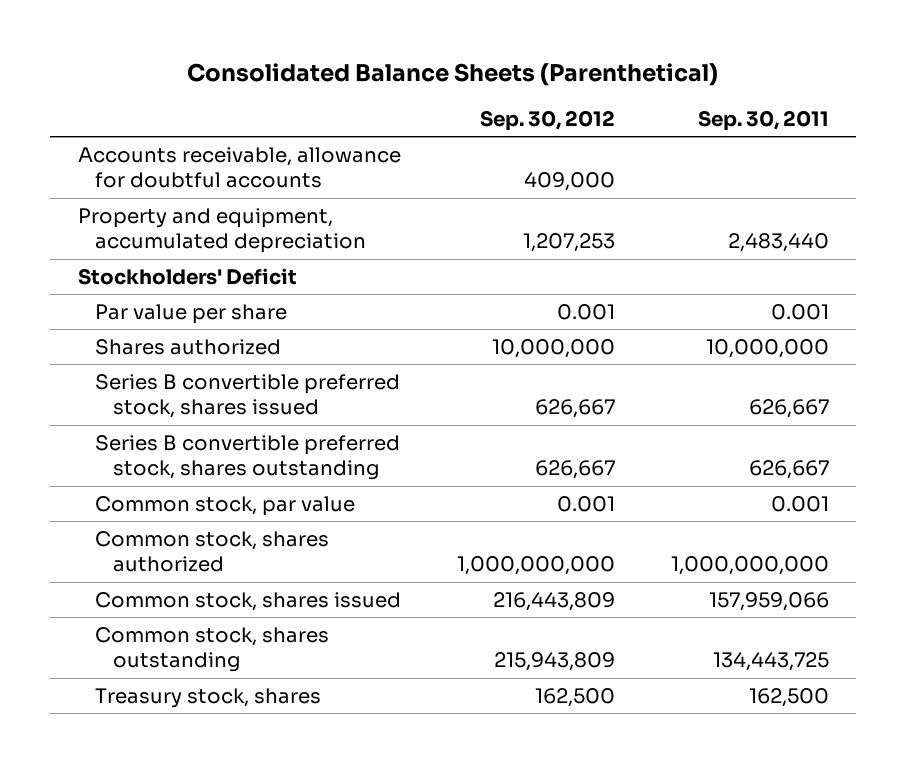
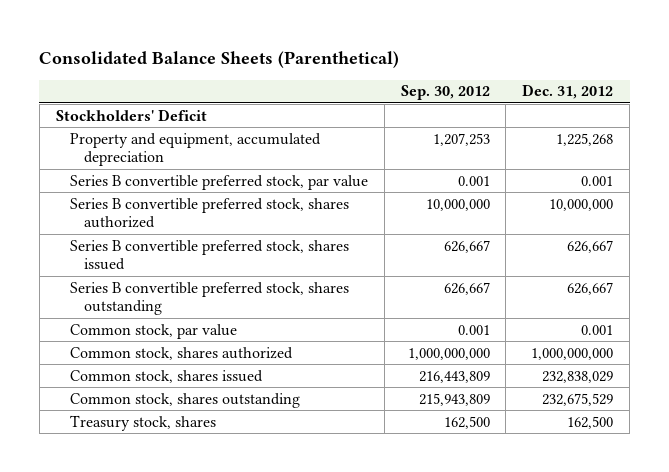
[697,110,829,132] Sep. 30, 2011 -> none
none -> [522,84,614,100] Dec. 31, 2012
[77,147,401,189] Accounts receivable, allowance for doubtful accounts -> none
[77,208,367,254] Property and equipment, accumulated depreciation -> [70,132,322,167] Property and equipment, accumulated depreciation
[95,304,288,325] Par value per share -> [70,174,369,190] Series B convertible preferred stock, par value
[95,339,282,356] Shares authorized -> [70,197,350,229] Series B convertible preferred stock, shares authorized

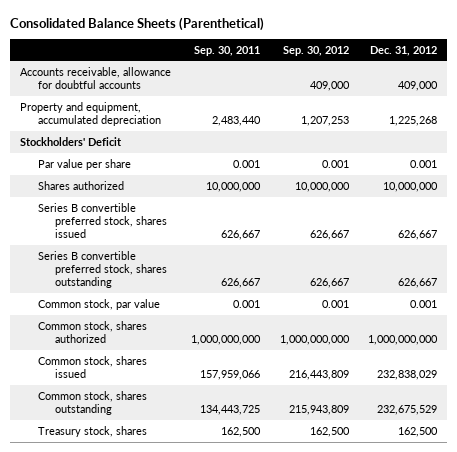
none -> [193,45,260,56] Sep. 30, 2011
none -> [20,66,172,90] Accounts receivable, allowance for doubtful accounts
[55,108,207,121] Stockholders' Deficit -> [20,136,123,146] Stockholders' Deficit
[70,174,369,190] Series B convertible preferred stock, par value -> [37,158,131,170] Par value per share
[70,197,350,229] Series B convertible preferred stock, shares authorized -> [37,180,124,190] Shares authorized

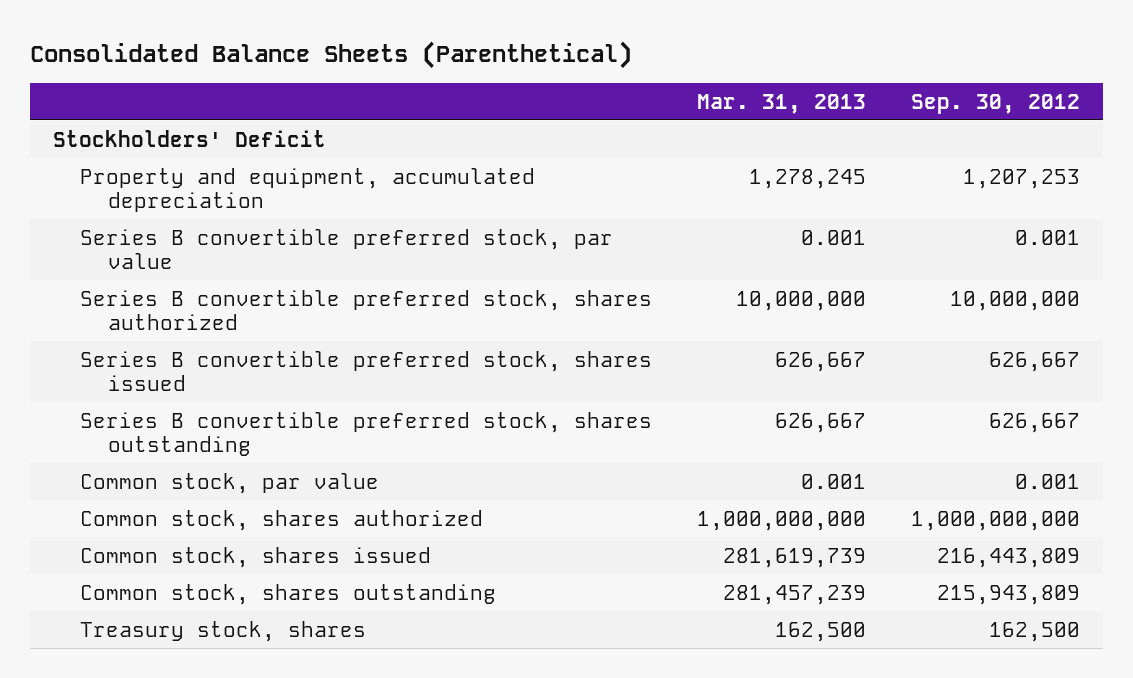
[193,45,260,56] Sep. 30, 2011 -> none
[370,45,438,56] Dec. 31, 2012 -> none
none -> [697,93,867,114] Mar. 31, 2013
[20,66,172,90] Accounts receivable, allowance for doubtful accounts -> none
[20,101,161,127] Property and equipment, accumulated depreciation -> [80,167,536,213] Property and equipment, accumulated depreciation
[37,158,131,170] Par value per share -> [80,228,614,270] Series B convertible preferred stock, par value
[37,180,124,190] Shares authorized -> [80,289,653,331] Series B convertible preferred stock, shares authorized

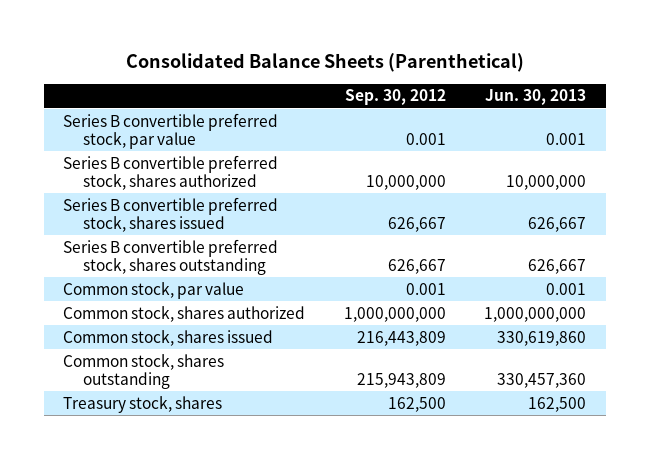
[697,93,867,114] Mar. 31, 2013 -> none
none -> [485,89,587,106] Jun. 30, 2013
[52,129,326,147] Stockholders' Deficit -> none
[80,167,536,213] Property and equipment, accumulated depreciation -> none

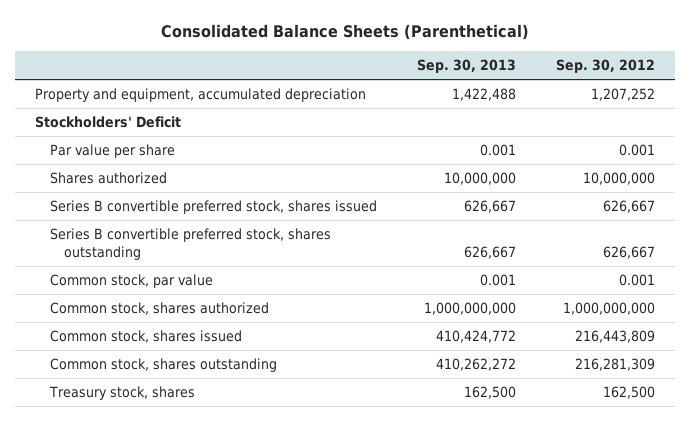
[485,89,587,106] Jun. 30, 2013 -> none
none -> [416,59,516,74] Sep. 30, 2013
none -> [35,88,367,103] Property and equipment, accumulated depreciation
none -> [35,116,182,129] Stockholders' Deficit
[62,112,278,150] Series B convertible preferred stock, par value -> [49,144,175,159] Par value per share
[62,154,278,191] Series B convertible preferred stock, shares authorized -> [49,172,167,185] Shares authorized
[356,373,446,389] 215,943,809 -> [574,358,655,372] 216,281,309

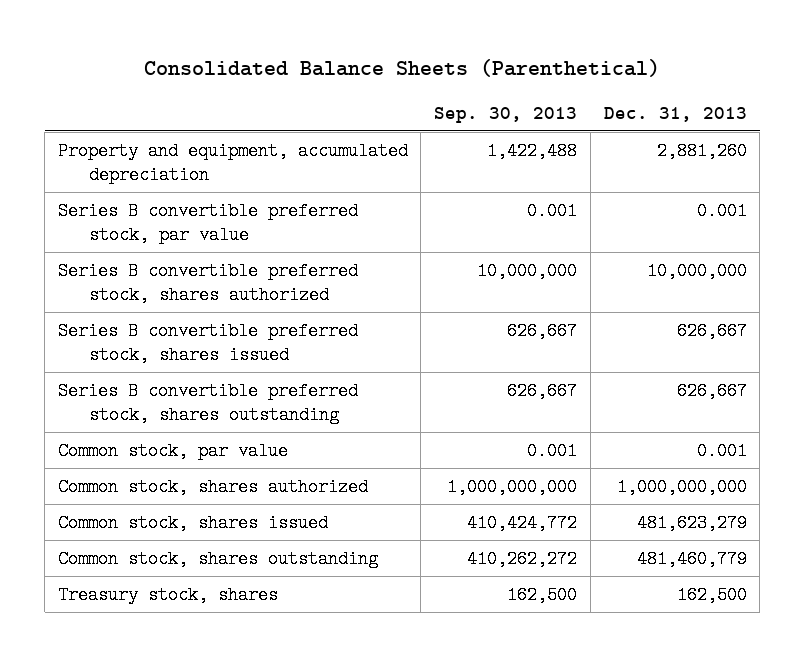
[555,59,655,74] Sep. 30, 2012 -> none
none -> [603,107,747,123] Dec. 31, 2013
[35,116,182,129] Stockholders' Deficit -> none
[49,144,175,159] Par value per share -> [57,201,358,245] Series B convertible preferred stock, par value
[49,172,167,185] Shares authorized -> [57,261,358,305] Series B convertible preferred stock, shares authorized

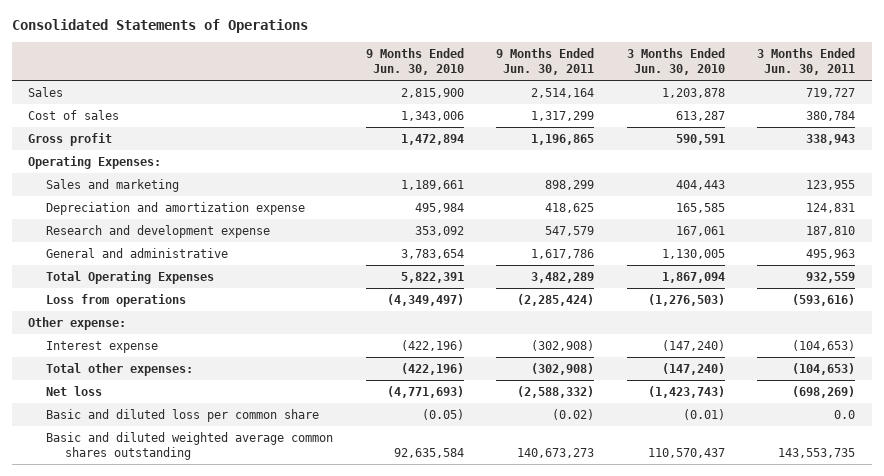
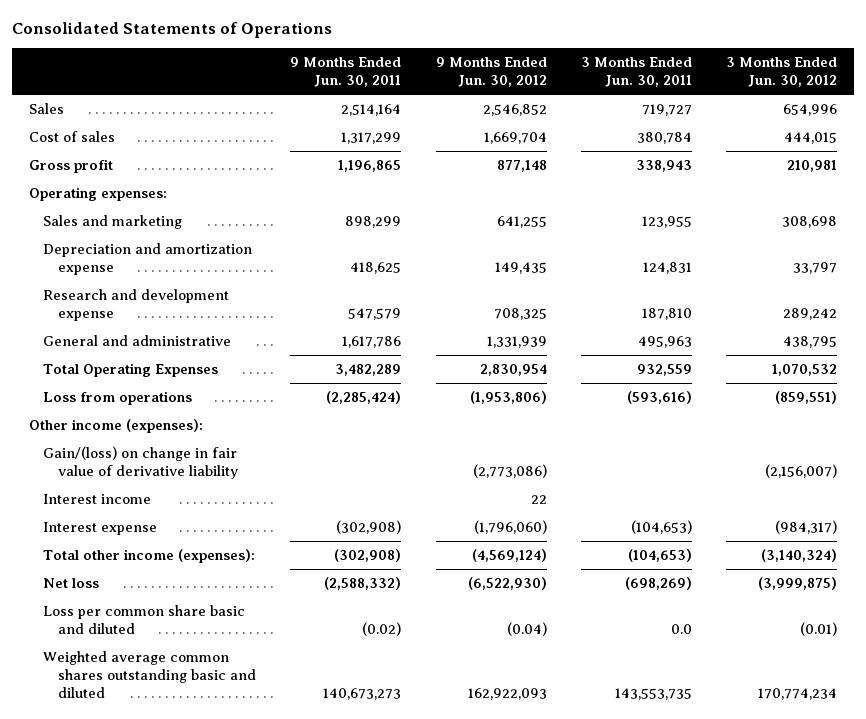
[365,48,464,76] 9 Months Ended Jun. 30, 2010 -> none
[626,48,725,76] 3 Months Ended Jun. 30, 2010 -> none
none -> [435,57,547,88] 9 Months Ended Jun. 30, 2012
none -> [725,57,837,88] 3 Months Ended Jun. 30, 2012
[28,156,162,170] Operating Expenses: -> [28,187,167,202] Operating expenses:
[28,317,127,331] Other expense: -> [28,419,203,434] Other income (expenses):
none -> [43,446,239,480] Gain/(loss) on change in fair value of derivative liability
none -> [43,494,152,505] Interest income
[46,363,194,377] Total other expenses: -> [43,549,256,564] Total other income (expenses):
[46,409,320,423] Basic and diluted loss per common share -> [43,605,246,635] Loss per common share basic and diluted
[46,432,334,460] Basic and diluted weighted average common shares outstanding -> [43,651,257,699] Weighted average common shares outstanding basic and diluted

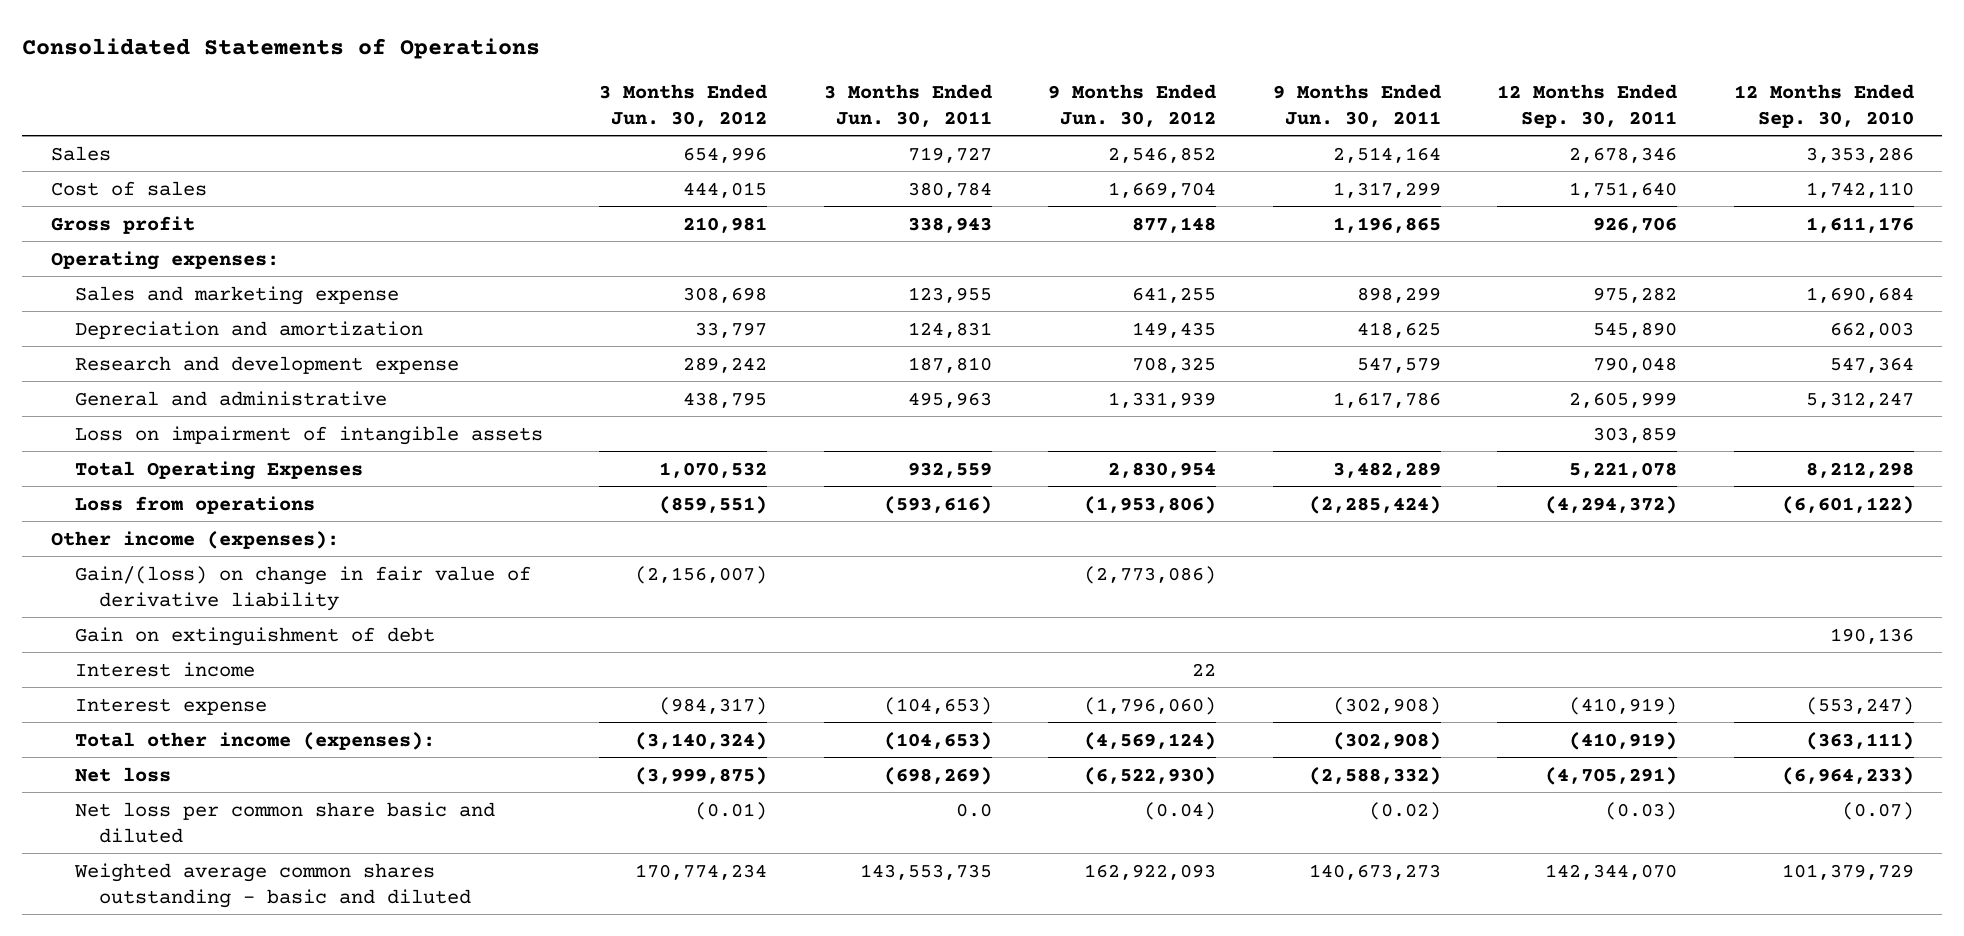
none -> [1497,83,1678,128] 12 Months Ended Sep. 30, 2011
none -> [1733,83,1914,128] 12 Months Ended Sep. 30, 2010
[43,215,183,230] Sales and marketing -> [74,285,399,305] Sales and marketing expense
[43,243,253,276] Depreciation and amortization expense -> [74,320,423,339] Depreciation and amortization
none -> [74,425,543,445] Loss on impairment of intangible assets
none -> [74,626,435,646] Gain on extinguishment of debt
[43,605,246,635] Loss per common share basic and diluted -> [74,801,495,843] Net loss per common share basic and diluted
[43,651,257,699] Weighted average common shares outstanding basic and diluted -> [73,862,471,908] Weighted average common shares outstanding - basic and diluted

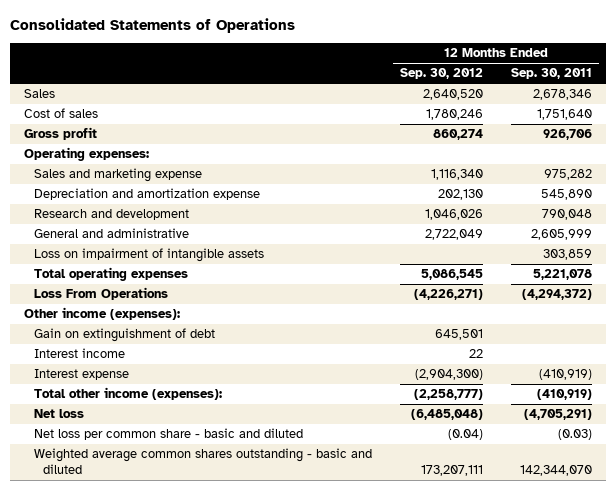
[599,83,768,127] 3 Months Ended Jun. 30, 2012 -> none
[823,83,992,127] 3 Months Ended Jun. 30, 2011 -> none
[1048,83,1217,127] 9 Months Ended Jun. 30, 2012 -> none
[1272,83,1441,127] 9 Months Ended Jun. 30, 2011 -> none
[1733,83,1914,128] 12 Months Ended Sep. 30, 2010 -> none
none -> [399,68,483,80] Sep. 30, 2012
[74,320,423,339] Depreciation and amortization -> [33,188,260,201] Depreciation and amortization expense
[74,355,459,374] Research and development expense -> [33,209,189,221] Research and development
[74,460,363,480] Total Operating Expenses -> [33,267,188,282] Total operating expenses
[74,495,315,514] Loss from operations -> [33,287,168,301] Loss From Operations
[74,565,531,611] Gain/(loss) on change in fair value of derivative liability -> none
[74,801,495,843] Net loss per common share basic and diluted -> [33,428,303,441] Net loss per common share - basic and diluted

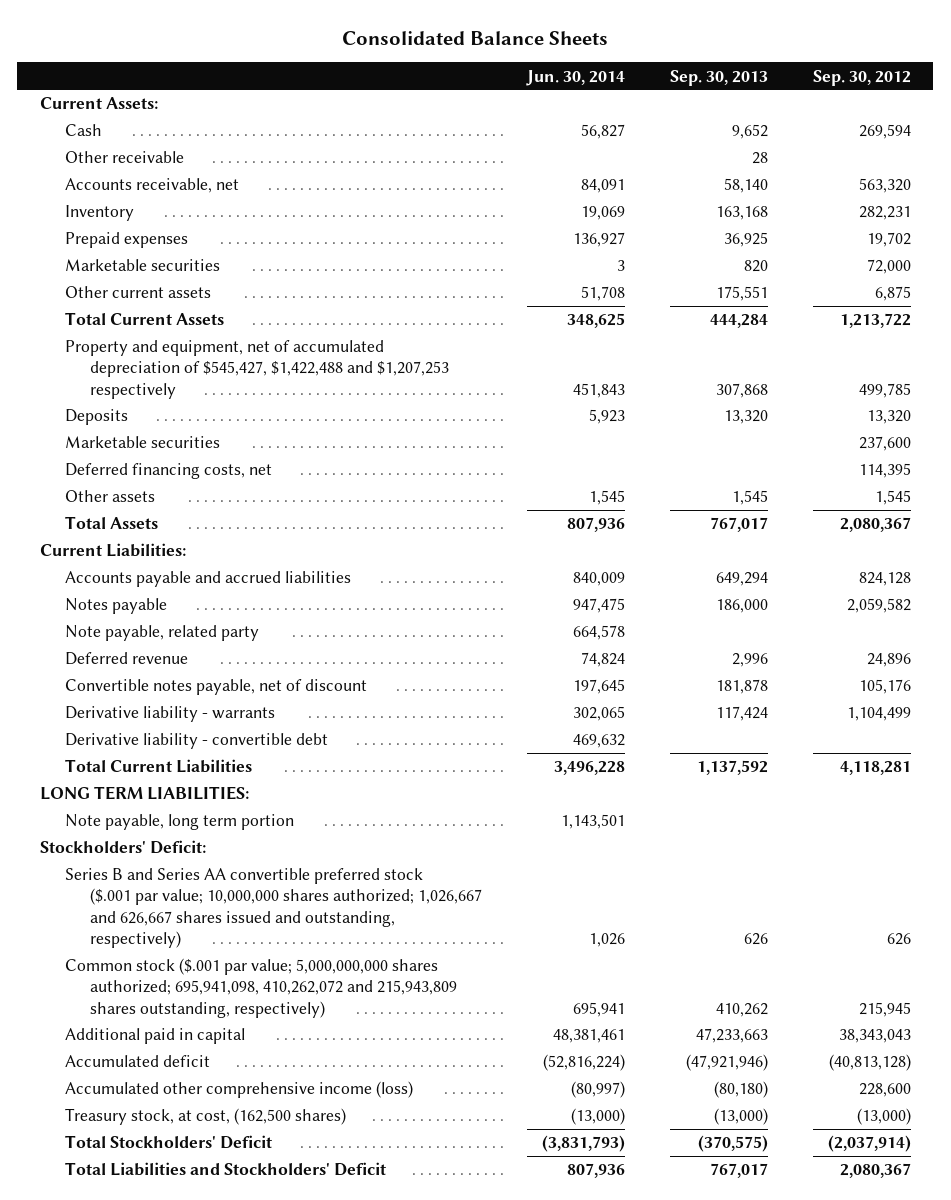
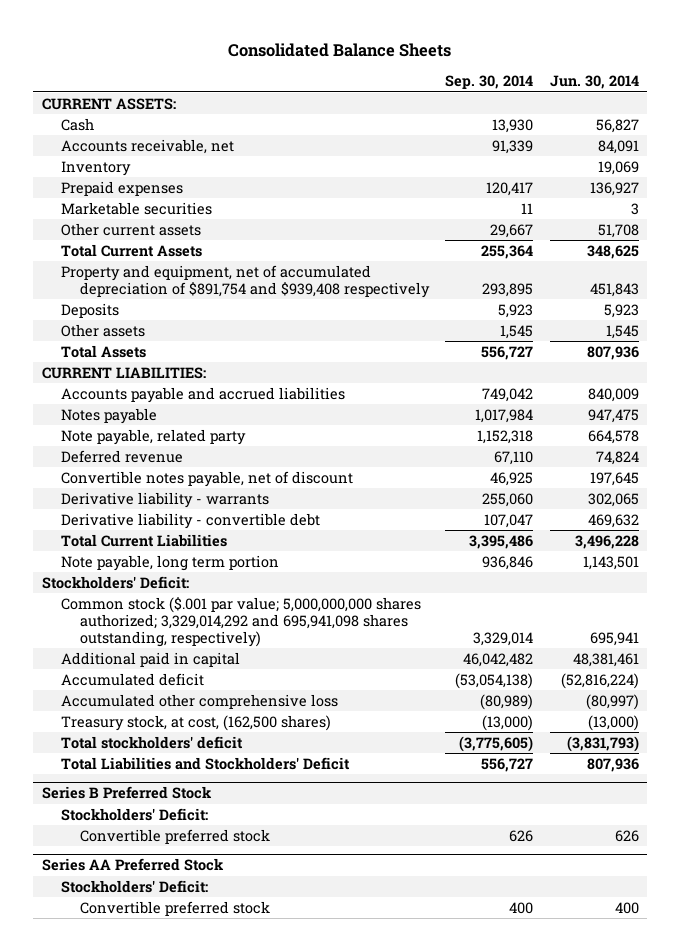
[669,69,768,86] Sep. 30, 2013 -> none
[812,69,911,86] Sep. 30, 2012 -> none
none -> [445,75,534,90] Sep. 30, 2014
[39,97,158,110] Current Assets: -> [41,97,176,110] CURRENT ASSETS:
[64,151,184,164] Other receivable -> none
[64,340,449,399] Property and equipment, net of accumulated depreciation of $545,427, $1,422,488 and $1,207,253 respectively -> [60,264,430,298] Property and equipment, net of accumulated depreciation of $891,754 and $939,408 respectively
[64,436,220,449] Marketable securities -> none
[64,463,272,480] Deferred financing costs, net -> none
[39,543,186,558] Current Liabilities: -> [41,366,206,379] CURRENT LIABILITIES:
[39,786,249,801] LONG TERM LIABILITIES: -> none
[64,868,482,949] Series B and Series AA convertible preferred stock ($.001 par value; 10,000,000 shares authorized; 1,026,667 and 626,667 shares issued and outstanding, respectively) -> none
[64,958,457,1018] Common stock ($.001 par value; 5,000,000,000 shares authorized; 695,941,098, 410,262,072 and 215,943,809 shares outstanding, respectively) -> [60,596,421,647] Common stock ($.001 par value; 5,000,000,000 shares authorized; 3,329,014,292 and 695,941,098 shares outstanding, respectively)
[64,1081,413,1099] Accumulated other comprehensive income (loss) -> [60,693,338,709] Accumulated other comprehensive loss
[64,1135,272,1150] Total Stockholders' Deficit -> [60,735,243,749] Total stockholders' deficit
none -> [41,786,212,800] Series B Preferred Stock
none -> [60,807,208,821] Stockholders' Deficit:
none -> [79,828,270,844] Convertible preferred stock
none -> [41,858,224,872] Series AA Preferred Stock
none -> [60,879,208,893] Stockholders' Deficit:
none -> [79,900,270,916] Convertible preferred stock

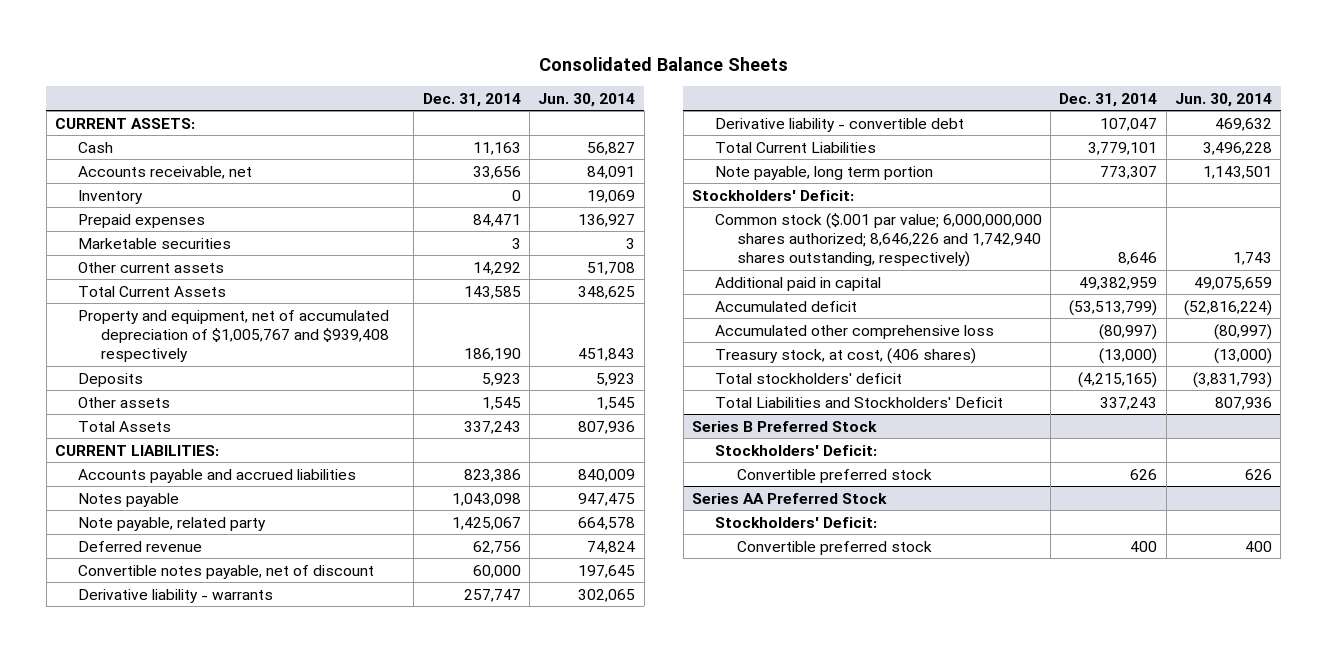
[445,75,534,90] Sep. 30, 2014 -> none
none -> [422,92,521,107] Dec. 31, 2014
[60,264,430,298] Property and equipment, net of accumulated depreciation of $891,754 and $939,408 respectively -> [78,309,390,363] Property and equipment, net of accumulated depreciation of $1,005,767 and $939,408 respectively
[60,596,421,647] Common stock ($.001 par value; 5,000,000,000 shares authorized; 3,329,014,292 and 695,941,098 shares outstanding, respectively) -> [714,212,1042,268] Common stock ($.001 par value; 6,000,000,000 shares authorized; 8,646,226 and 1,742,940 shares outstanding, respectively)
[589,631,639,646] 695,941 -> [1233,252,1273,266] 1,743
[572,652,639,667] 48,381,461 -> [1194,276,1273,290] 49,075,659
[60,714,331,731] Treasury stock, at cost, (162,500 shares) -> [714,347,976,364] Treasury stock, at cost, (406 shares)

